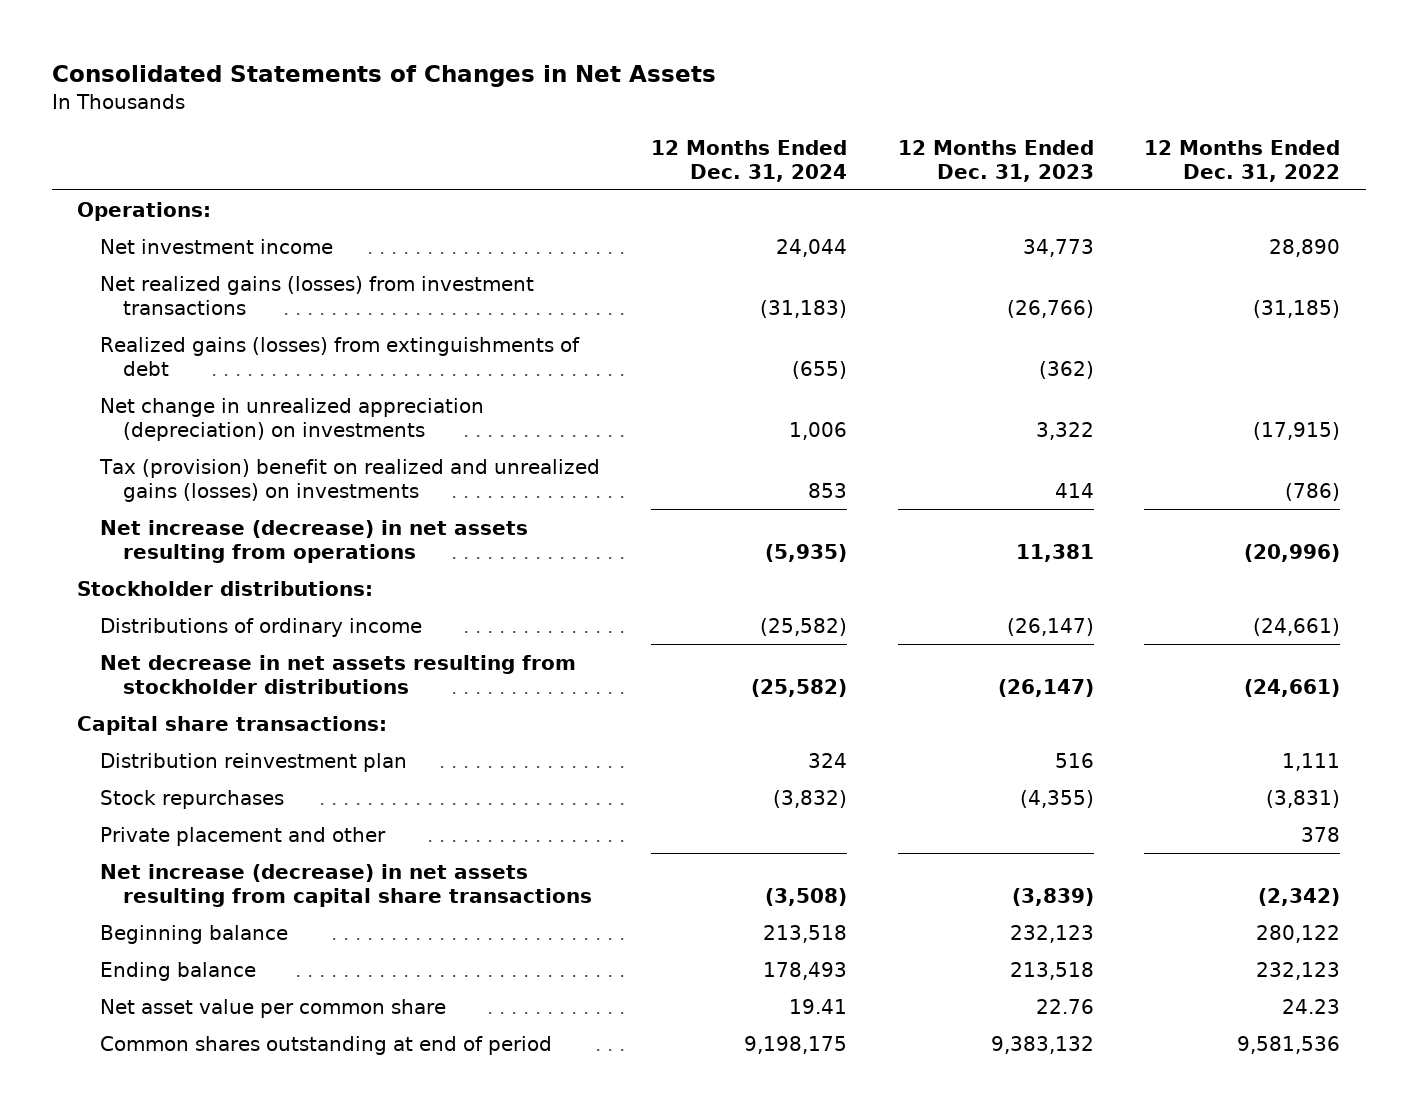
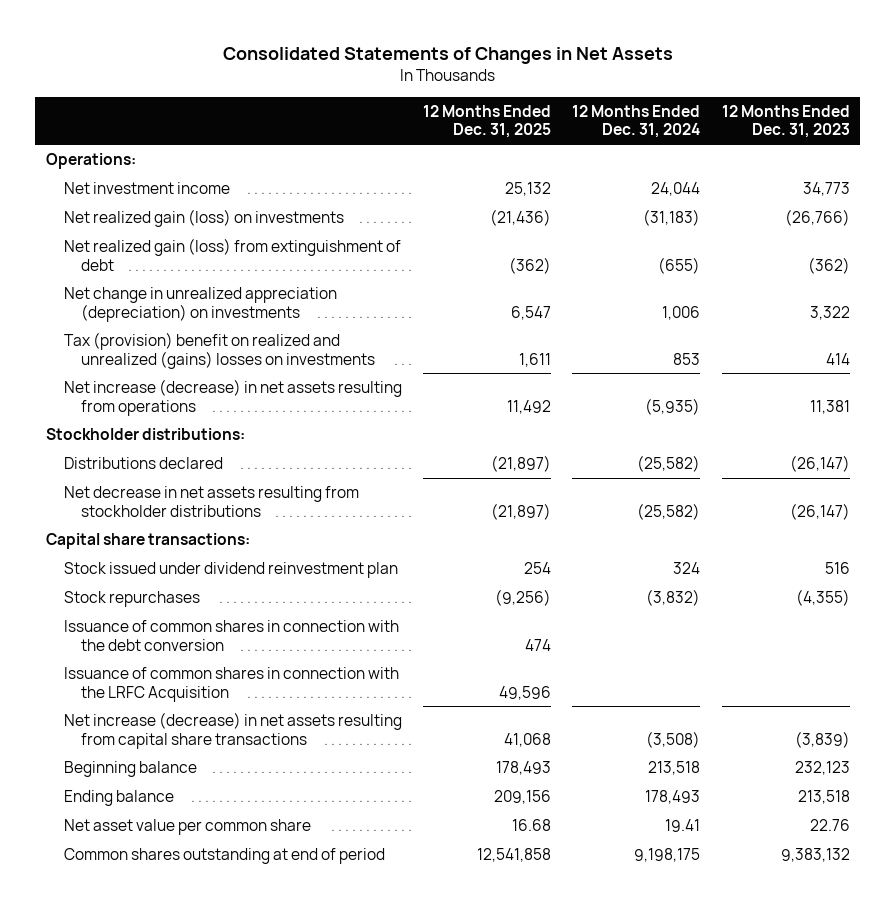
[1144,139,1341,182] 12 Months Ended Dec. 31, 2022 -> none
none -> [422,104,551,139] 12 Months Ended Dec. 31, 2025
[99,275,534,315] Net realized gains (losses) from investment transactions -> [63,209,344,228] Net realized gain (loss) on investments
[99,336,580,376] Realized gains (losses) from extinguishments of debt -> [63,238,401,271] Net realized gain (loss) from extinguishment of debt
[98,458,600,502] Tax (provision) benefit on realized and unrealized gains (losses) on investments -> [63,332,376,369] Tax (provision) benefit on realized and unrealized (gains) losses on investments
[99,617,422,637] Distributions of ordinary income -> [63,457,223,470] Distributions declared
[99,752,407,772] Distribution reinvestment plan -> [63,562,398,579] Stock issued under dividend reinvestment plan
[99,826,386,846] Private placement and other -> none
none -> [63,620,399,651] Issuance of common shares in connection with the debt conversion
none -> [63,667,399,702] Issuance of common shares in connection with the LRFC Acquisition

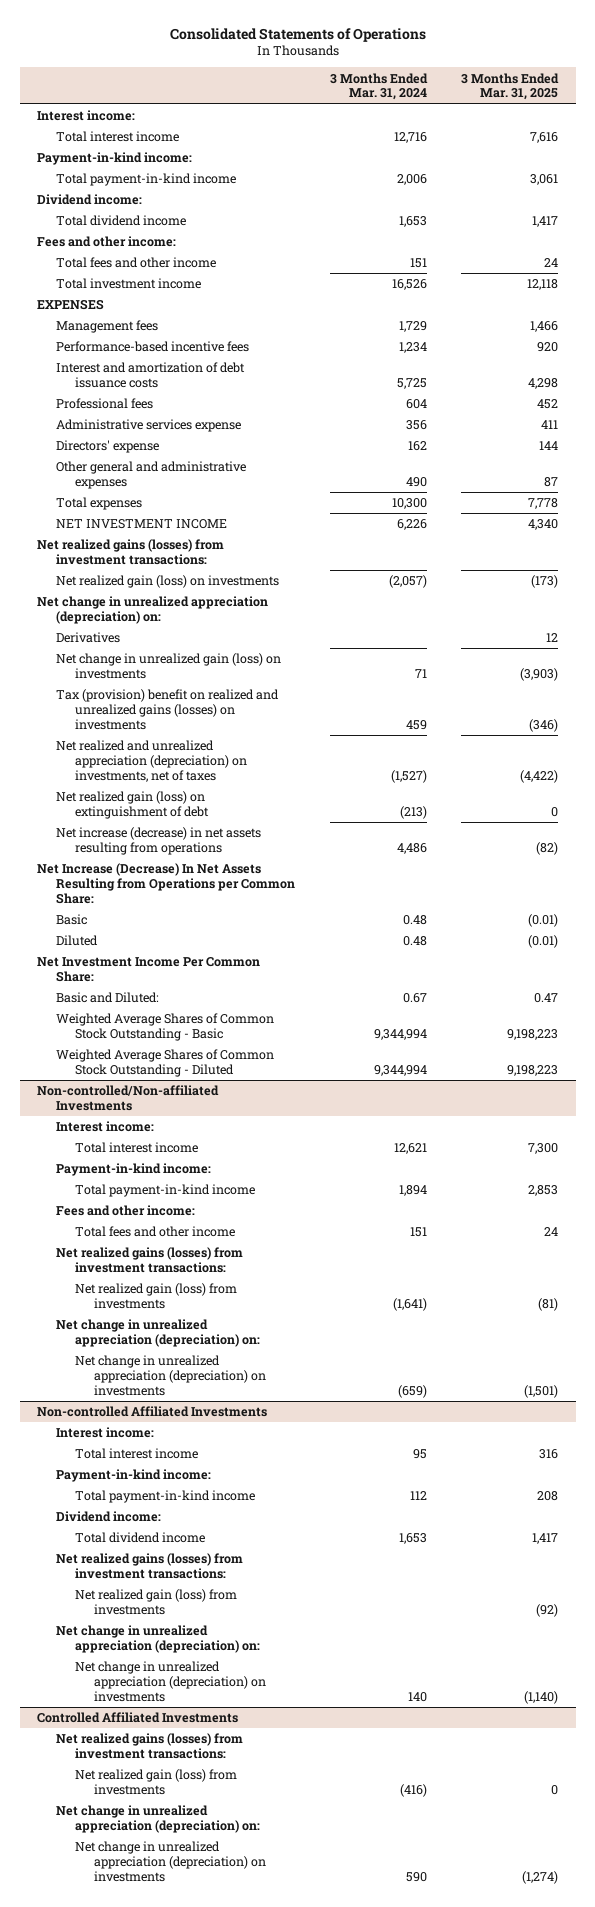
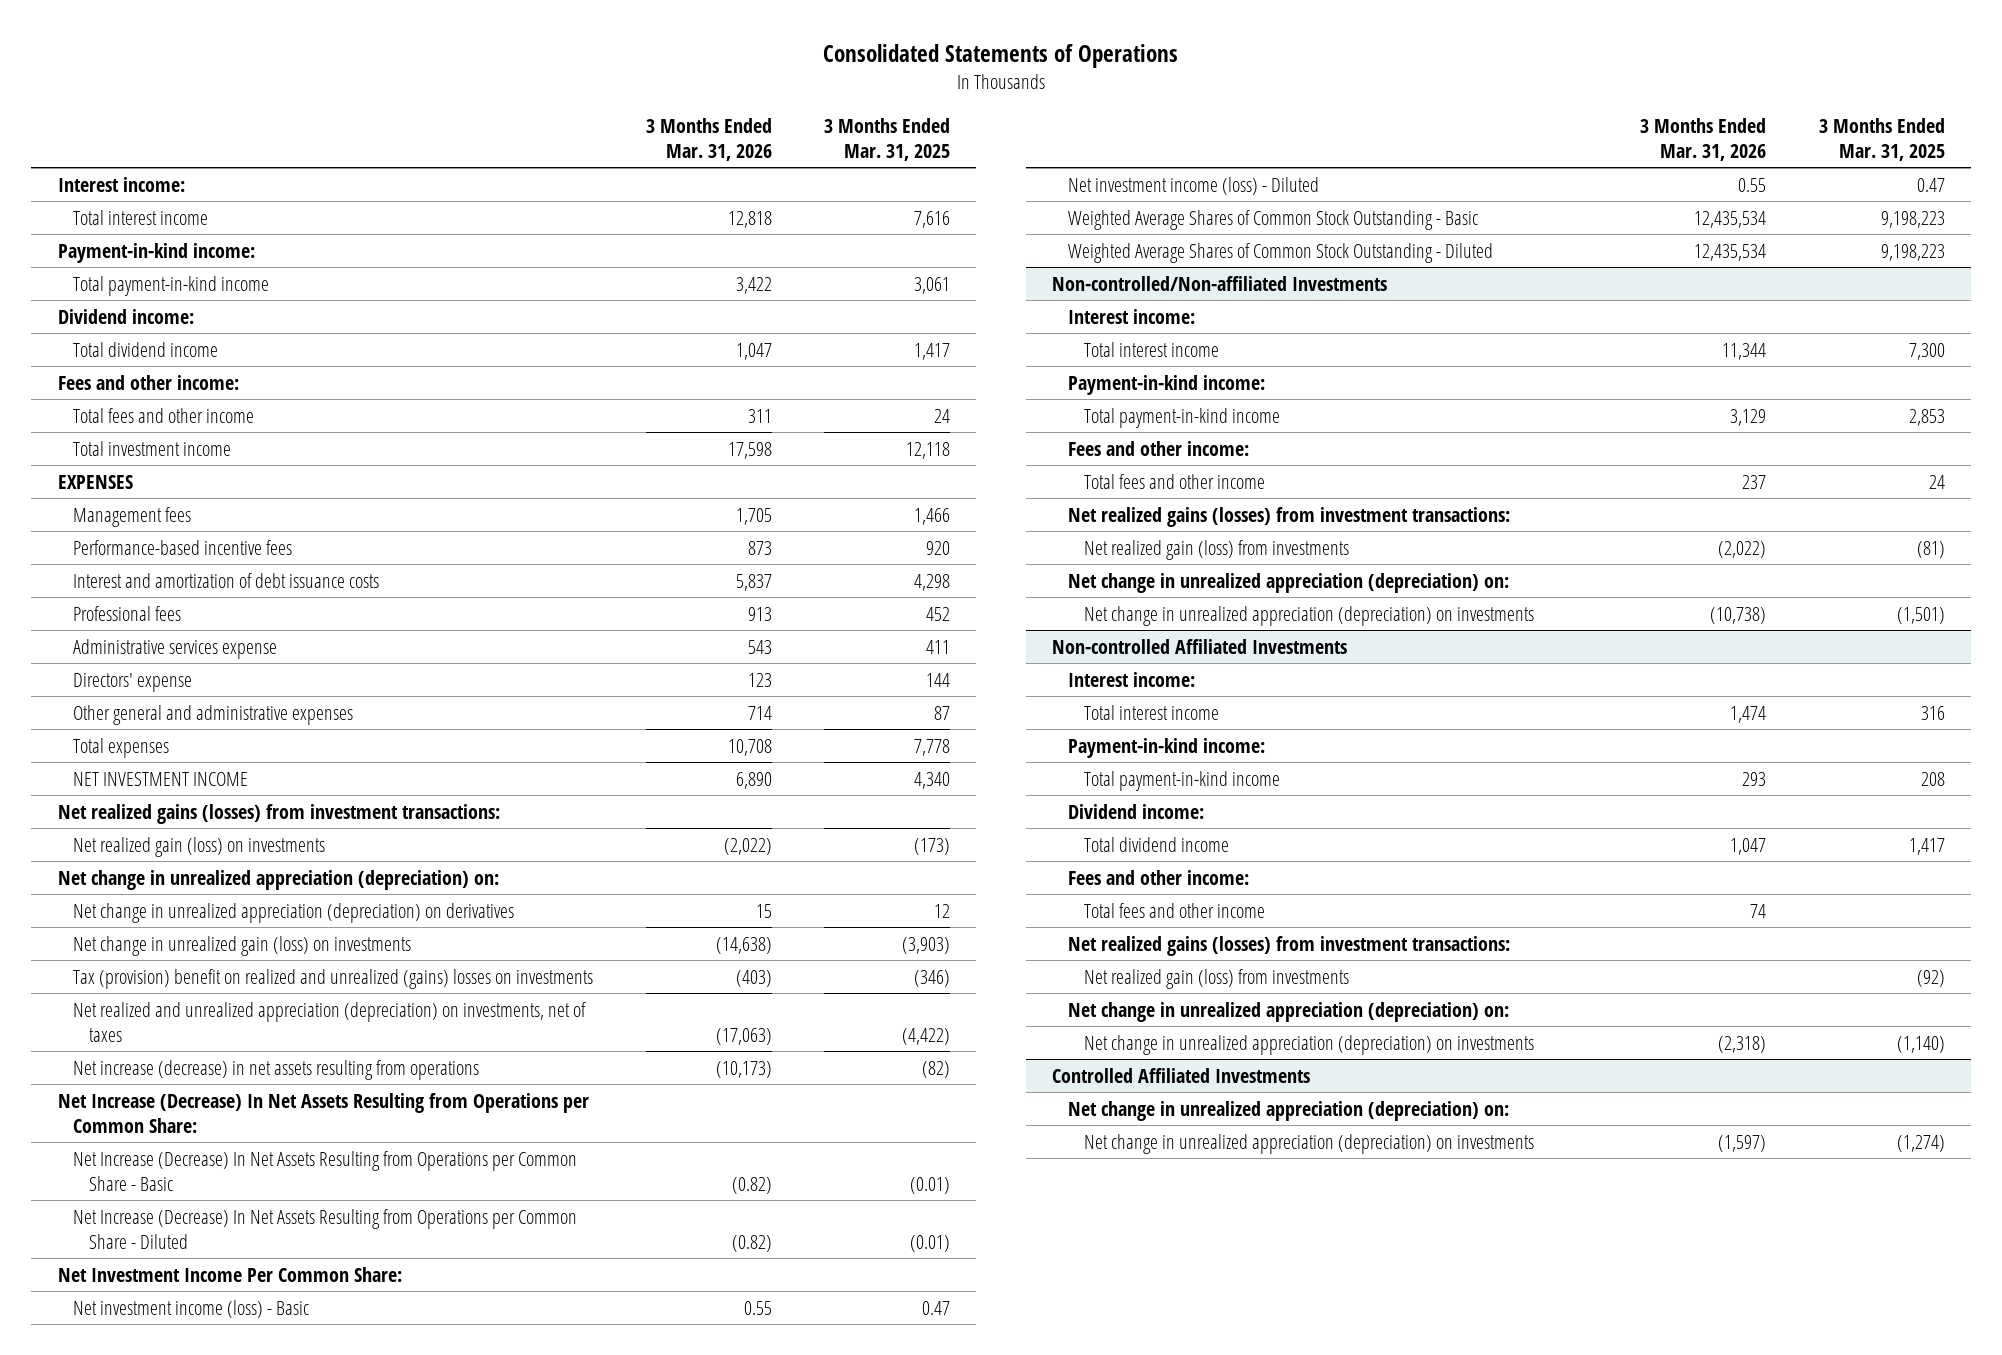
[329,72,428,101] 3 Months Ended Mar. 31, 2024 -> none
none -> [645,117,772,161] 3 Months Ended Mar. 31, 2026
[55,632,120,644] Derivatives -> [73,902,515,923] Net change in unrealized appreciation (depreciation) on derivatives
[55,689,279,730] Tax (provision) benefit on realized and unrealized gains (losses) on investments -> [73,968,594,989] Tax (provision) benefit on realized and unrealized (gains) losses on investments
[55,791,210,819] Net realized gain (loss) on extinguishment of debt -> none
[55,914,87,926] Basic -> [73,1150,578,1191] Net Increase (Decrease) In Net Assets Resulting from Operations per Common Share - Basic
[55,935,98,947] Diluted -> [73,1208,578,1249] Net Increase (Decrease) In Net Assets Resulting from Operations per Common Share - Diluted
[55,992,159,1004] Basic and Diluted: -> [73,1299,310,1318] Net investment income (loss) - Basic
none -> [1067,176,1319,195] Net investment income (loss) - Diluted
none -> [1067,869,1249,885] Fees and other income:
none -> [1083,902,1265,918] Total fees and other income
[55,1733,243,1759] Net realized gains (losses) from investment transactions: -> none
[75,1769,238,1795] Net realized gain (loss) from investments -> none

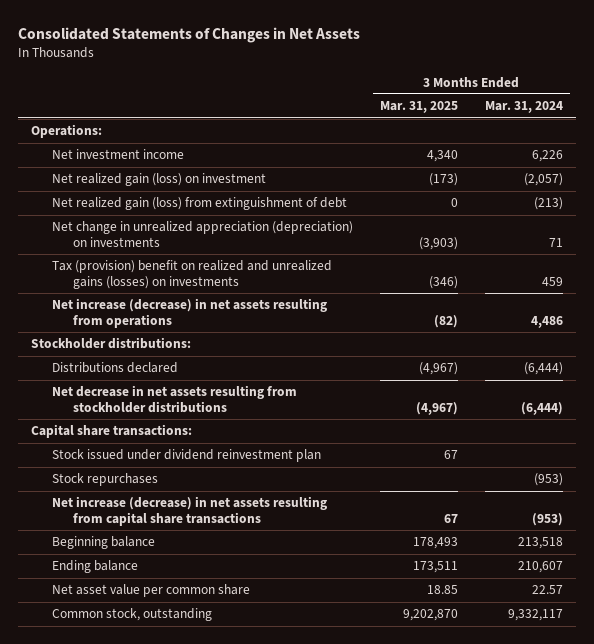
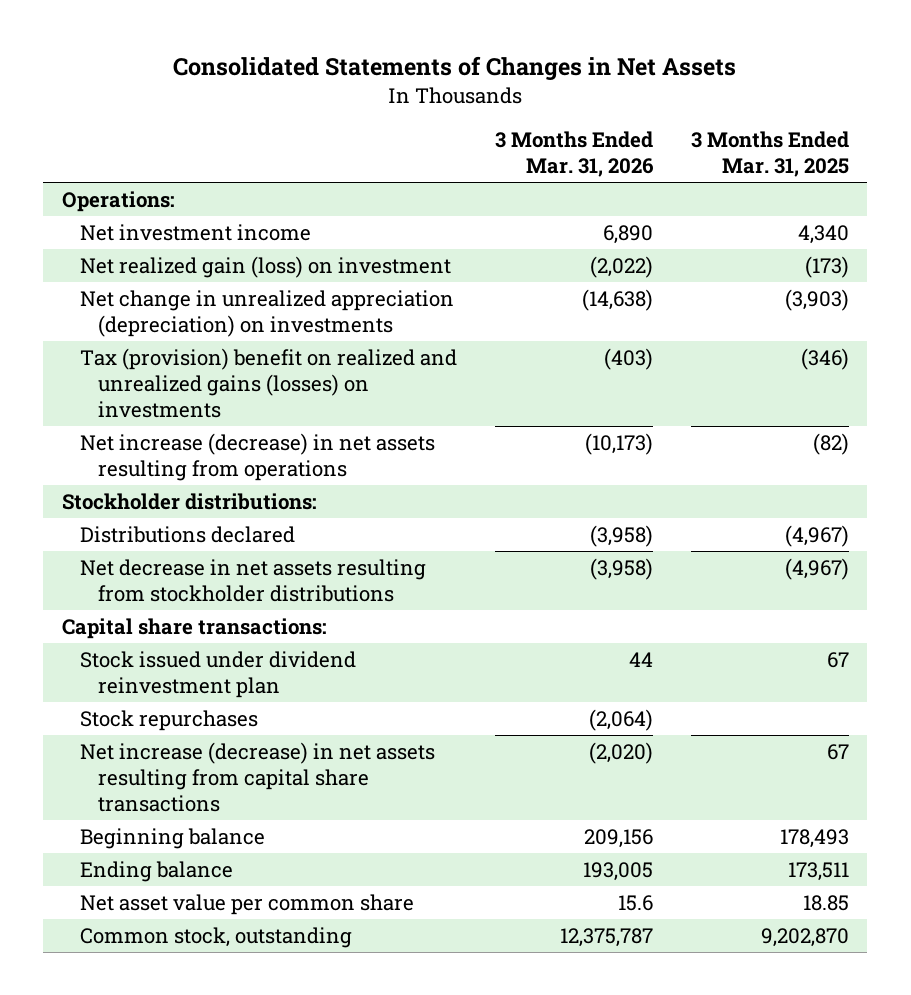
[484,101,563,114] Mar. 31, 2024 -> none
none -> [494,131,654,178] 3 Months Ended Mar. 31, 2026
[52,197,348,211] Net realized gain (loss) from extinguishment of debt -> none

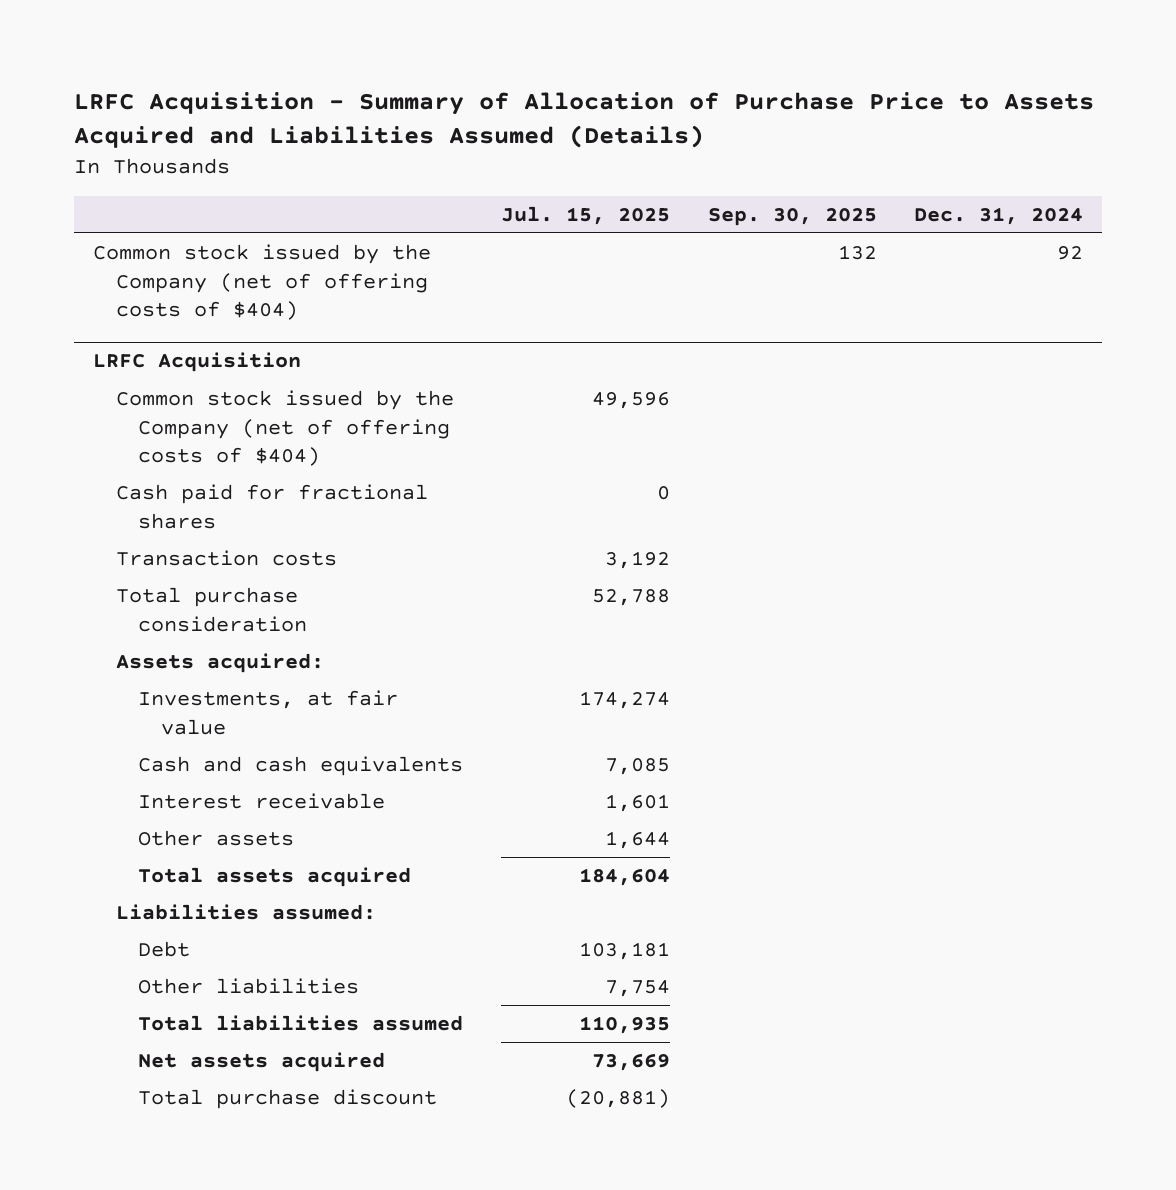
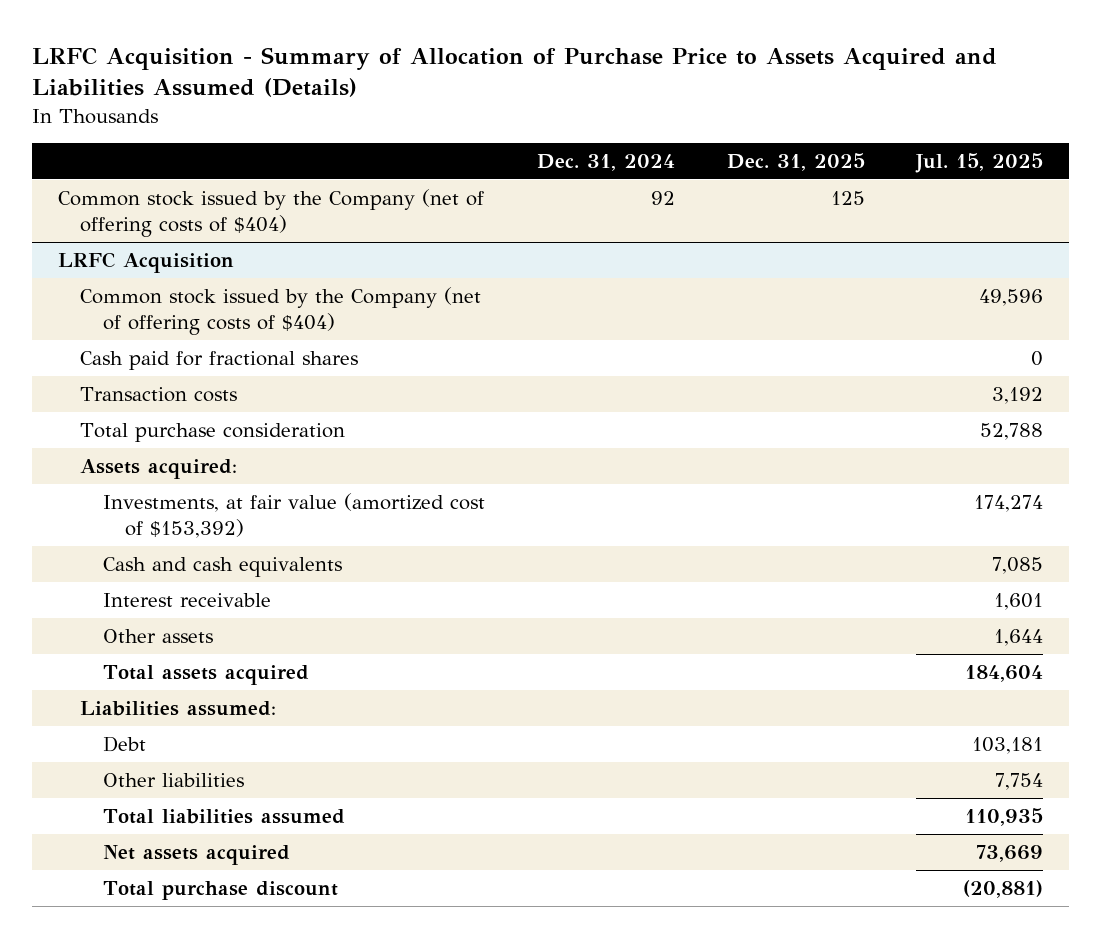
[707,207,877,226] Sep. 30, 2025 -> none
none -> [726,152,865,171] Dec. 31, 2025
[138,690,399,735] Investments, at fair value -> [102,492,485,539] Investments, at fair value (amortized cost of $153,392)

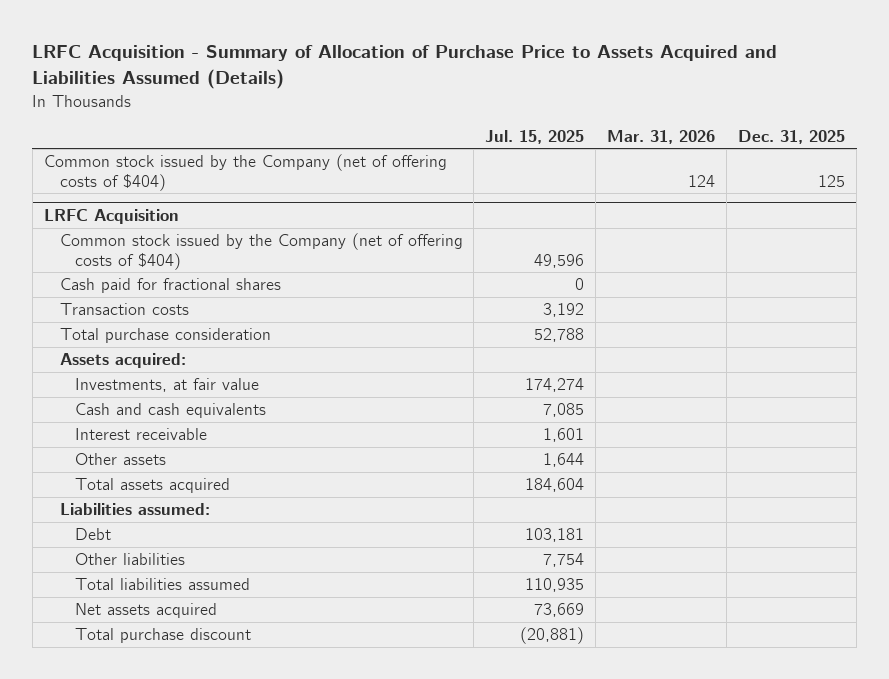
[536,153,675,171] Dec. 31, 2024 -> none
none -> [607,129,716,144] Mar. 31, 2026
[102,492,485,539] Investments, at fair value (amortized cost of $153,392) -> [75,378,260,393] Investments, at fair value

